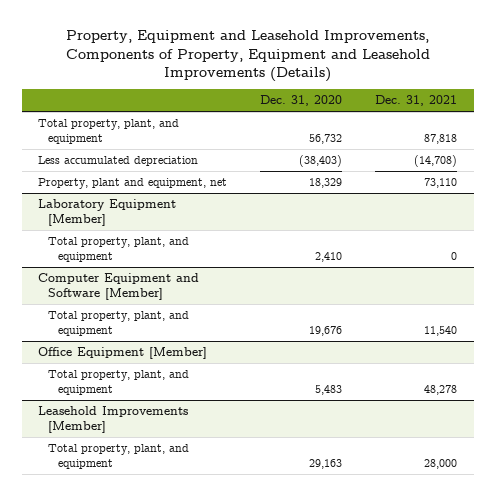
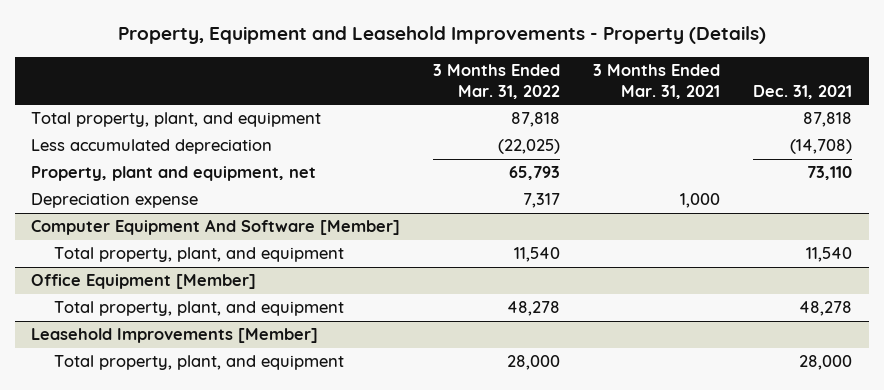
[65,30,430,83] Property, Equipment and Leasehold Improvements, Components of Property, Equipment and Leasehold Improvements (Details) -> [117,26,766,45] Property, Equipment and Leasehold Improvements - Property (Details)
[260,95,343,107] Dec. 31, 2020 -> none
none -> [433,63,561,99] 3 Months Ended Mar. 31, 2022
none -> [593,63,721,99] 3 Months Ended Mar. 31, 2021
[38,199,177,226] Laboratory Equipment [Member] -> none
[48,237,190,262] Total property, plant, and equipment -> none
none -> [31,193,199,209] Depreciation expense
[38,273,200,300] Computer Equipment and Software [Member] -> [31,219,401,236] Computer Equipment And Software [Member]

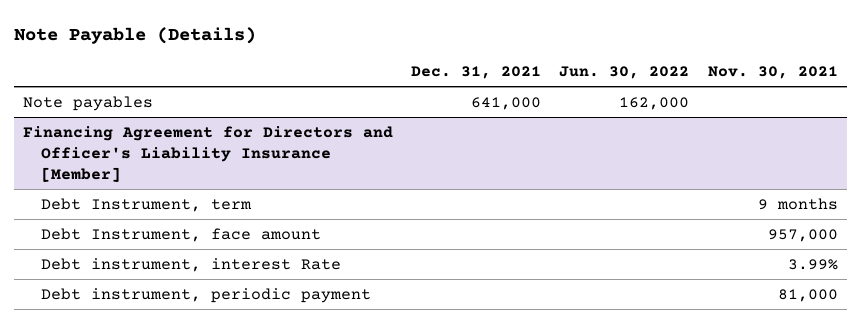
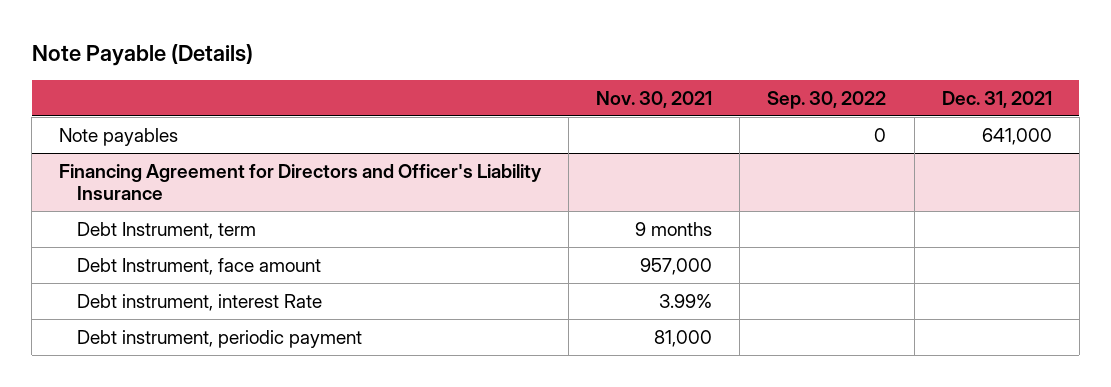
[559,66,690,80] Jun. 30, 2022 -> none
none -> [767,90,887,109] Sep. 30, 2022
[22,125,393,182] Financing Agreement for Directors and Officer's Liability Insurance [Member] -> [59,163,543,200] Financing Agreement for Directors and Officer's Liability Insurance

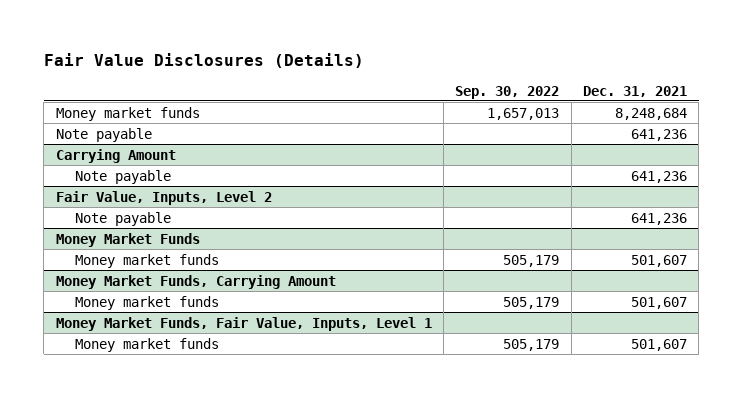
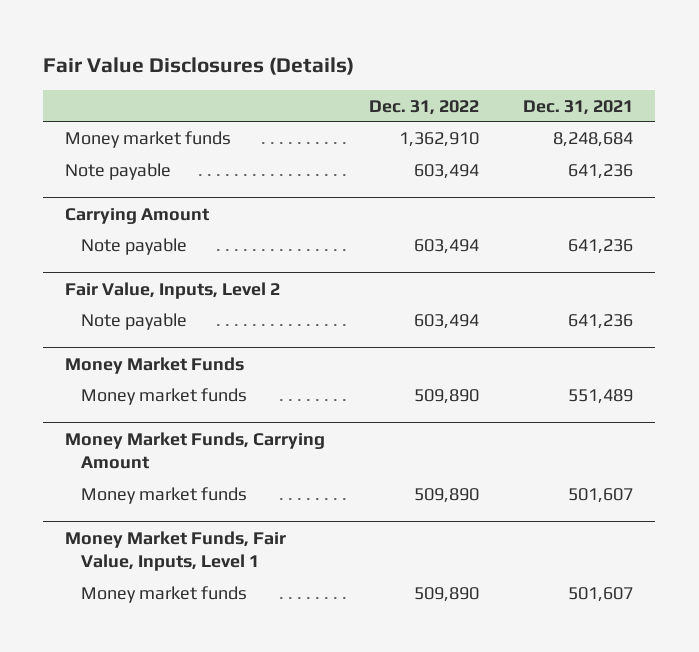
[455,85,560,99] Sep. 30, 2022 -> none
none -> [369,99,480,115] Dec. 31, 2022
[630,254,687,267] 501,607 -> [568,388,634,404] 551,489

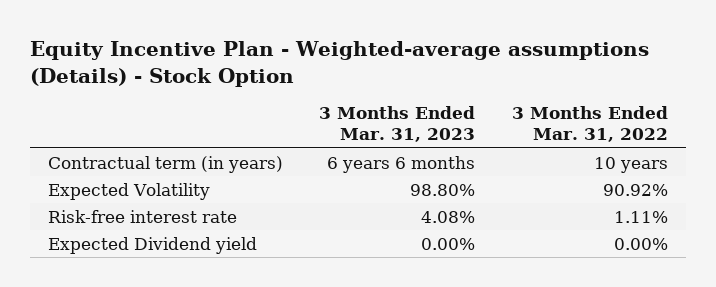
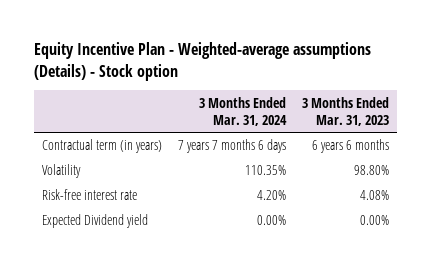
[29,41,649,87] Equity Incentive Plan - Weighted-average assumptions (Details) - Stock Option -> [33,42,371,81] Equity Incentive Plan - Weighted-average assumptions (Details) - Stock option
[511,106,668,143] 3 Months Ended Mar. 31, 2022 -> none
none -> [198,96,287,126] 3 Months Ended Mar. 31, 2024
[48,182,211,200] Expected Volatility -> [41,164,81,179] Volatility

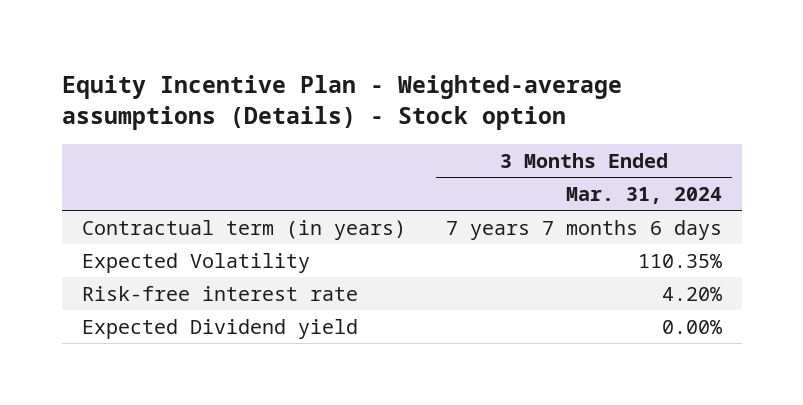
[302,96,390,126] 3 Months Ended Mar. 31, 2023 -> none
[41,164,81,179] Volatility -> [81,252,310,273] Expected Volatility

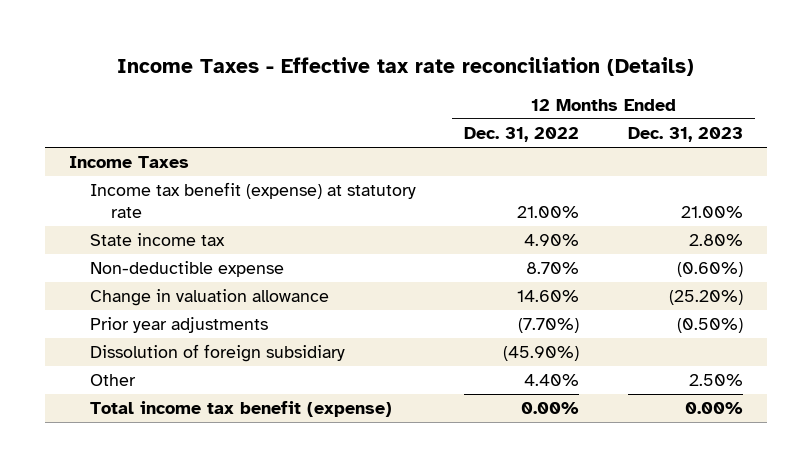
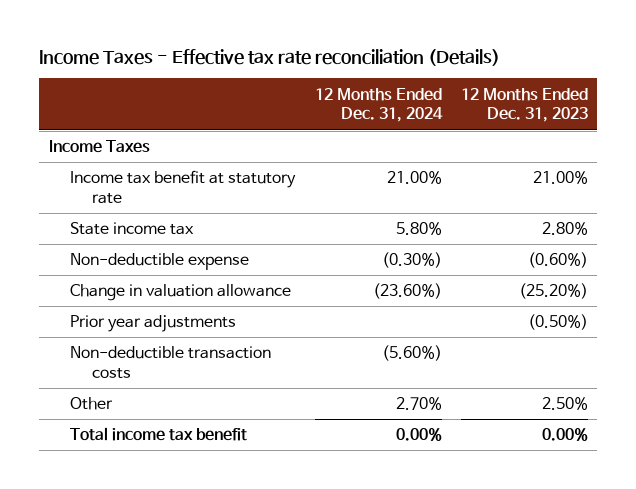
[464,127,580,143] Dec. 31, 2022 -> none
none -> [314,87,443,123] 12 Months Ended Dec. 31, 2024
[89,182,416,218] Income tax benefit (expense) at statutory rate -> [70,170,297,205] Income tax benefit at statutory rate
[89,344,345,363] Dissolution of foreign subsidiary -> none
none -> [70,346,272,380] Non-deductible transaction costs
[89,401,392,418] Total income tax benefit (expense) -> [70,427,248,442] Total income tax benefit

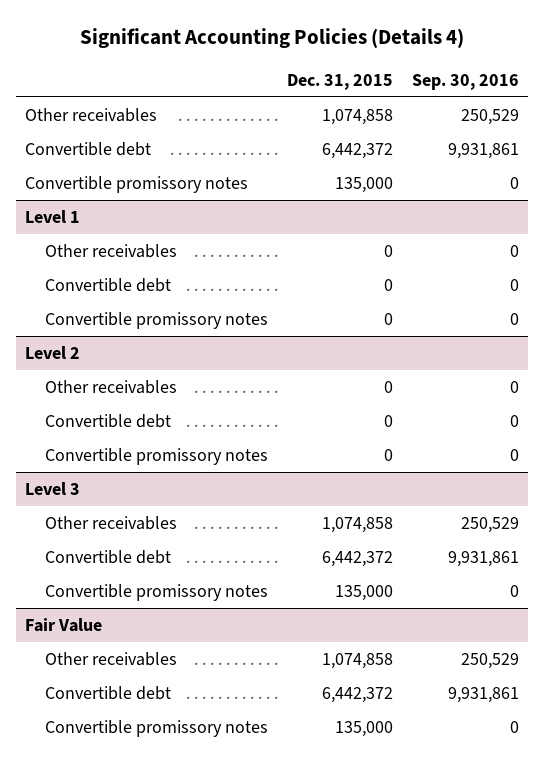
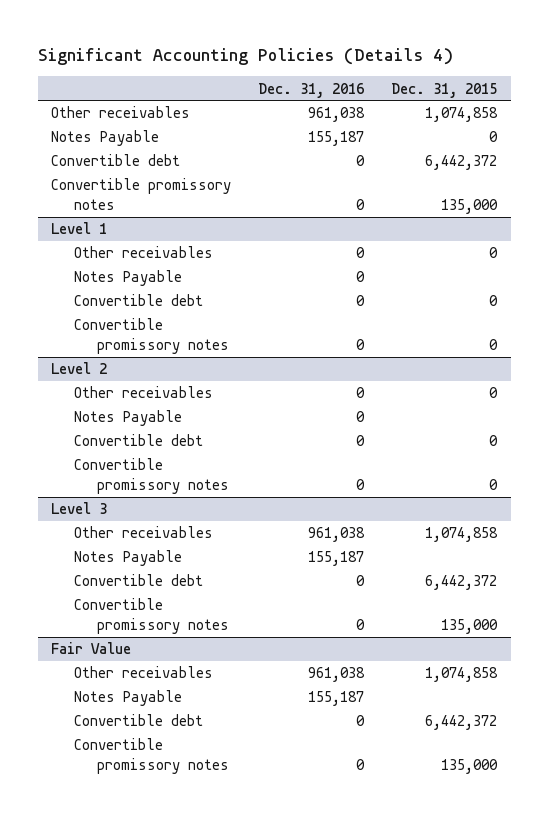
[412,73,520,90] Sep. 30, 2016 -> none
none -> [258,82,365,98] Dec. 31, 2016
none -> [51,130,160,147] Notes Payable
none -> [73,270,182,287] Notes Payable
none -> [73,410,182,427] Notes Payable
none -> [73,550,182,567] Notes Payable
none -> [73,690,182,707] Notes Payable

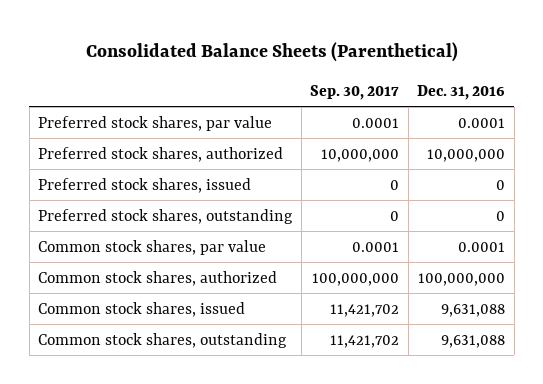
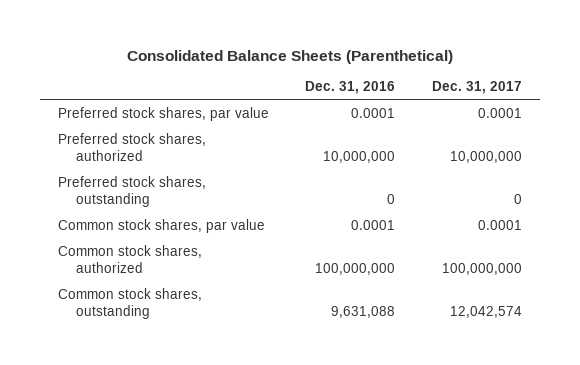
[310,84,400,100] Sep. 30, 2017 -> none
none -> [431,81,522,95] Dec. 31, 2017
[38,177,252,193] Preferred stock shares, issued -> none
[38,301,246,317] Common stock shares, issued -> none

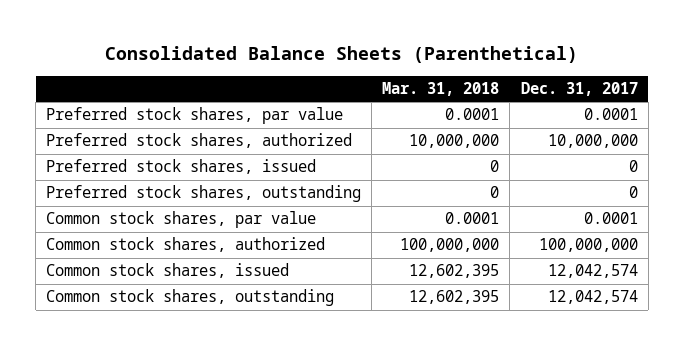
[305,81,396,95] Dec. 31, 2016 -> none
none -> [382,82,500,97] Mar. 31, 2018
none -> [46,159,317,175] Preferred stock shares, issued
none -> [46,263,290,279] Common stock shares, issued

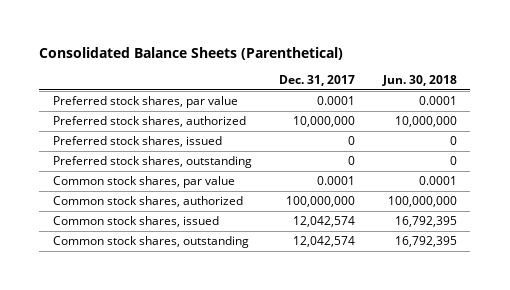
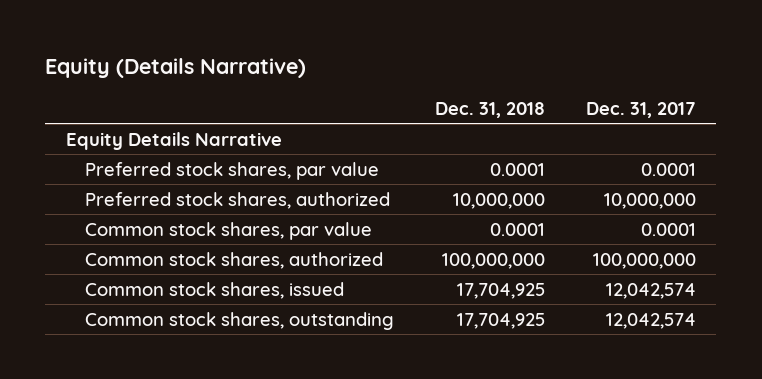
[39,46,344,60] Consolidated Balance Sheets (Parenthetical) -> [45,58,307,79] Equity (Details Narrative)
[381,74,457,86] Jun. 30, 2018 -> none
none -> [435,101,546,118] Dec. 31, 2018
none -> [65,131,282,150] Equity Details Narrative
[53,136,223,148] Preferred stock shares, issued -> none
[53,156,253,169] Preferred stock shares, outstanding -> none

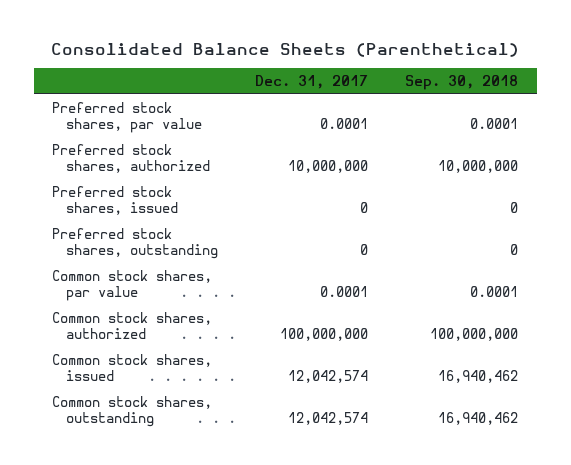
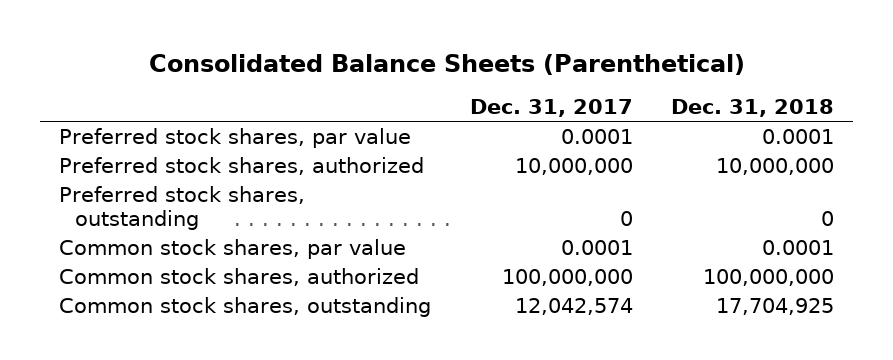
[405,75,519,91] Sep. 30, 2018 -> none
none -> [670,99,834,118] Dec. 31, 2018
[52,185,178,216] Preferred stock shares, issued -> none
[52,353,213,382] Common stock shares, issued -> none

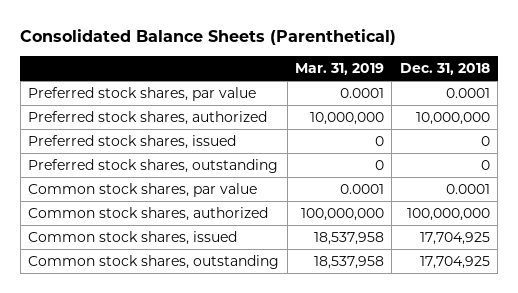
[469,99,633,118] Dec. 31, 2017 -> none
none -> [294,63,384,76] Mar. 31, 2019
none -> [28,135,237,150] Preferred stock shares, issued
none -> [28,231,238,246] Common stock shares, issued

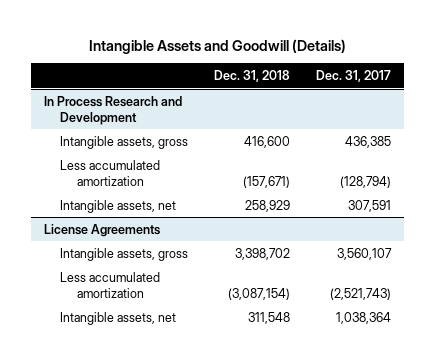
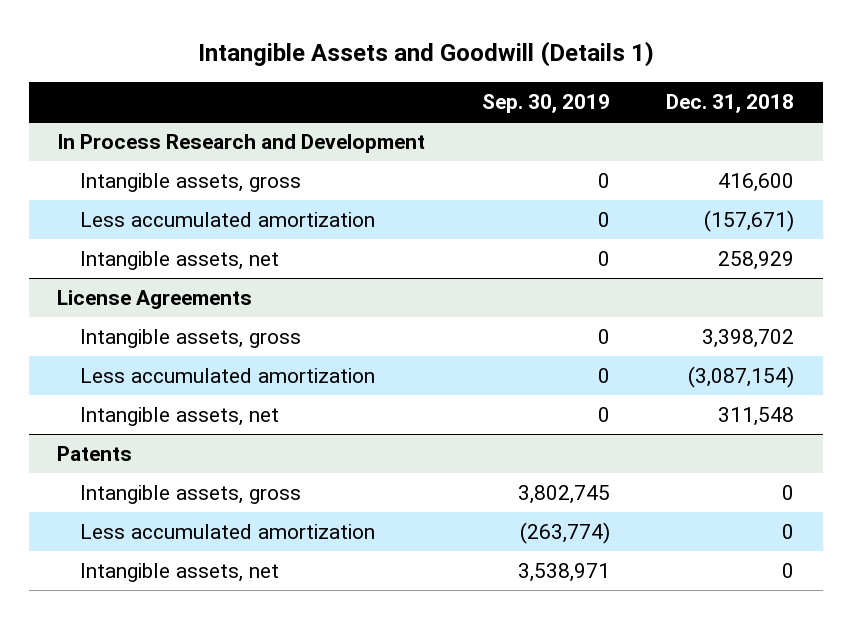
[88,38,346,54] Intangible Assets and Goodwill (Details) -> [197,41,654,68] Intangible Assets and Goodwill (Details 1)
[316,70,392,83] Dec. 31, 2017 -> none
none -> [481,93,610,113] Sep. 30, 2019
none -> [57,445,133,461] Patents
none -> [80,484,302,504] Intangible assets, gross
none -> [80,523,376,539] Less accumulated amortization
none -> [80,562,280,582] Intangible assets, net

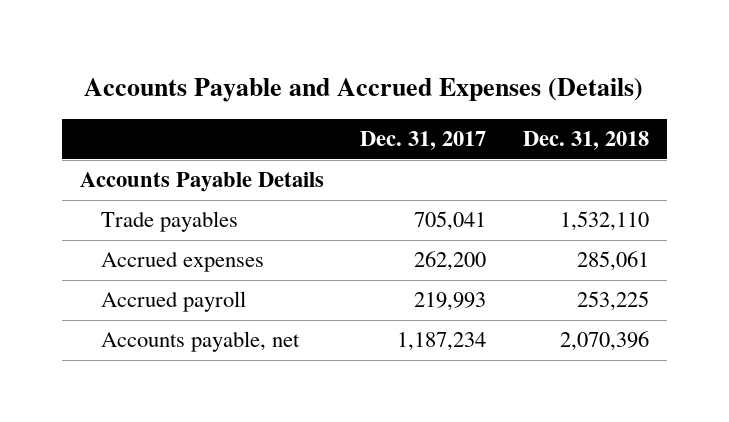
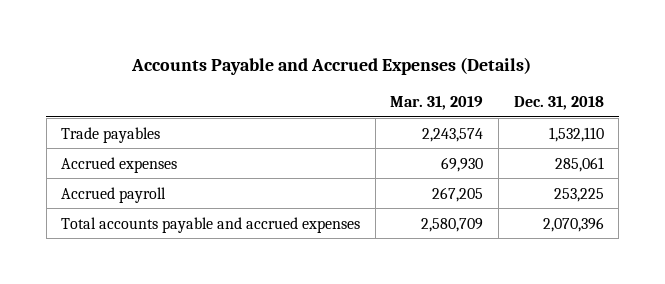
[360,131,487,151] Dec. 31, 2017 -> none
none -> [390,95,484,110] Mar. 31, 2019
[79,172,324,193] Accounts Payable Details -> none
[100,331,300,353] Accounts payable, net -> [61,216,361,233] Total accounts payable and accrued expenses

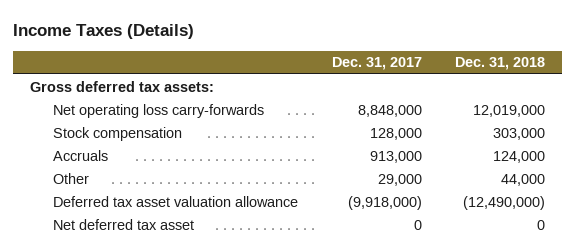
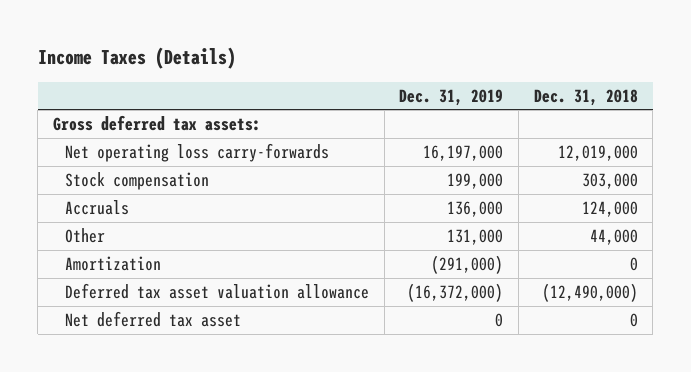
[331,57,422,71] Dec. 31, 2017 -> none
none -> [399,88,504,106] Dec. 31, 2019
none -> [64,255,161,271] Amortization

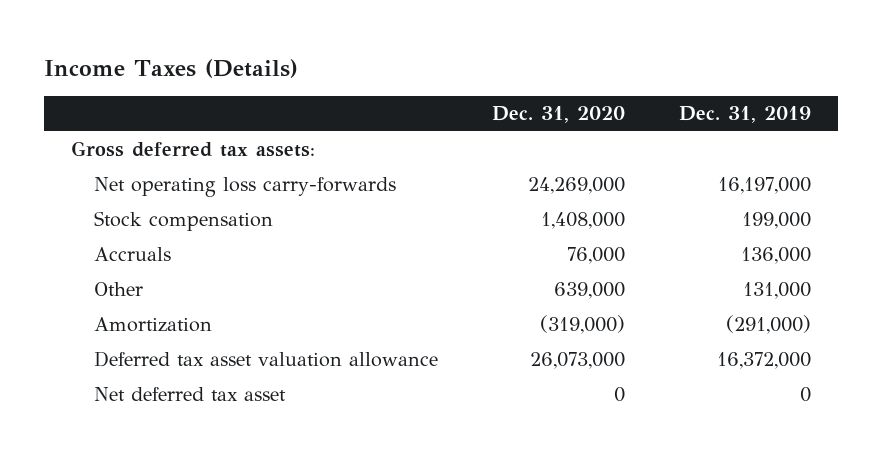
[533,88,638,106] Dec. 31, 2018 -> none
none -> [492,106,626,124] Dec. 31, 2020
[407,282,504,302] (16,372,000) -> [717,352,812,370] 16,372,000

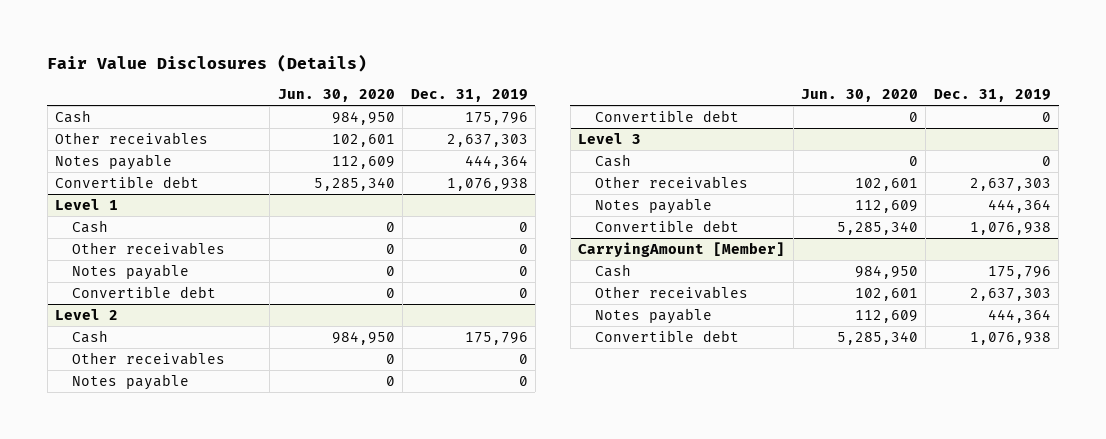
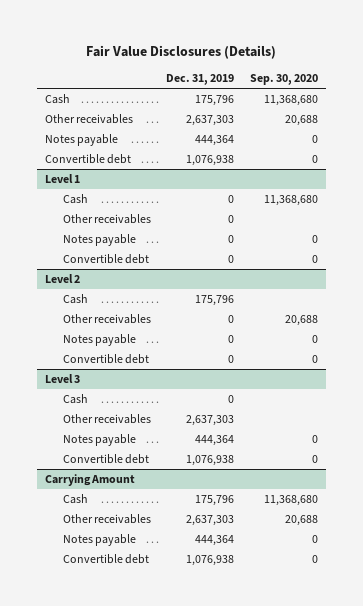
[277,88,395,102] Jun. 30, 2020 -> none
none -> [249,74,318,86] Sep. 30, 2020
[578,242,786,258] CarryingAmount [Member] -> [44,474,135,487] Carrying Amount

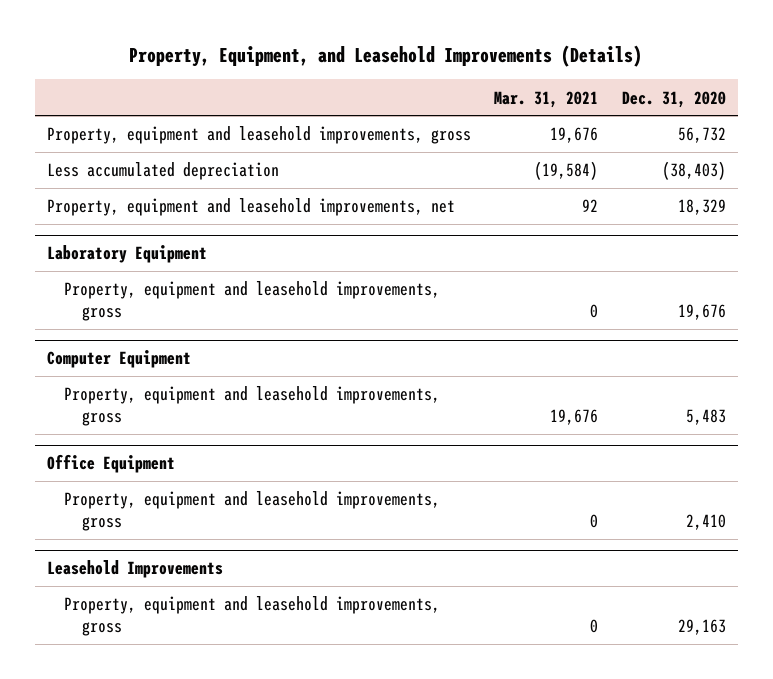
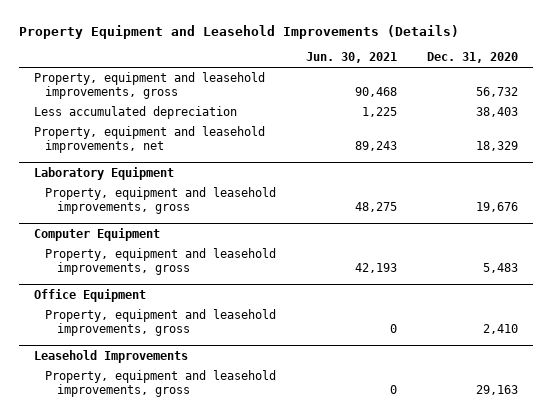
[129,44,643,67] Property, Equipment, and Leasehold Improvements (Details) -> [18,25,459,40] Property Equipment and Leasehold Improvements (Details)
[494,90,599,108] Mar. 31, 2021 -> none
none -> [306,52,398,64] Jun. 30, 2021
[662,161,727,181] (38,403) -> [476,106,519,117] 38,403

